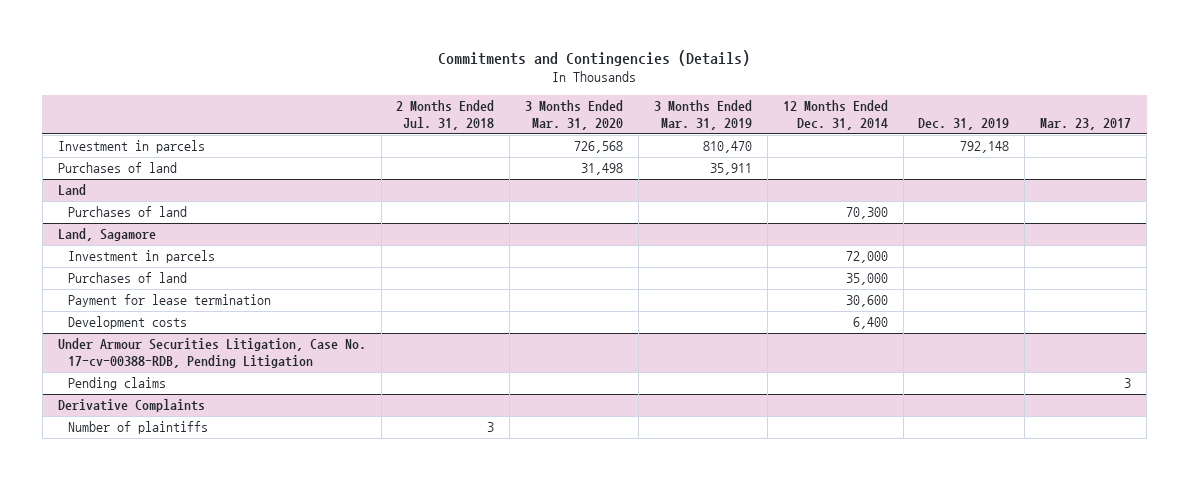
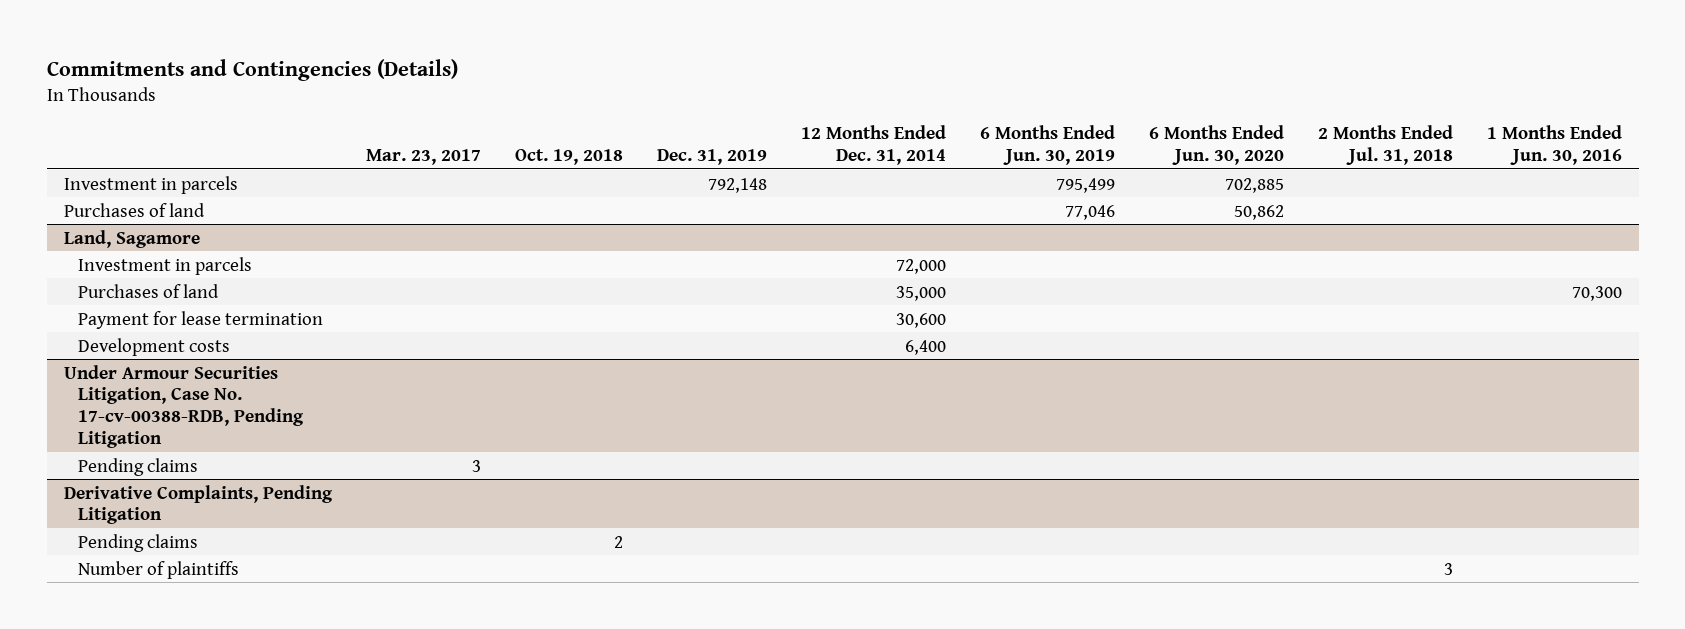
[525,100,624,130] 3 Months Ended Mar. 31, 2020 -> none
[653,100,752,130] 3 Months Ended Mar. 31, 2019 -> none
none -> [514,148,623,165] Oct. 19, 2018
none -> [979,125,1115,165] 6 Months Ended Jun. 30, 2019
none -> [1148,125,1284,165] 6 Months Ended Jun. 30, 2020
none -> [1486,125,1622,165] 1 Months Ended Jun. 30, 2016
[57,184,86,196] Land -> none
[67,206,187,218] Purchases of land -> none
[57,399,205,413] Derivative Complaints -> [63,484,333,525] Derivative Complaints, Pending Litigation
none -> [78,533,199,552] Pending claims

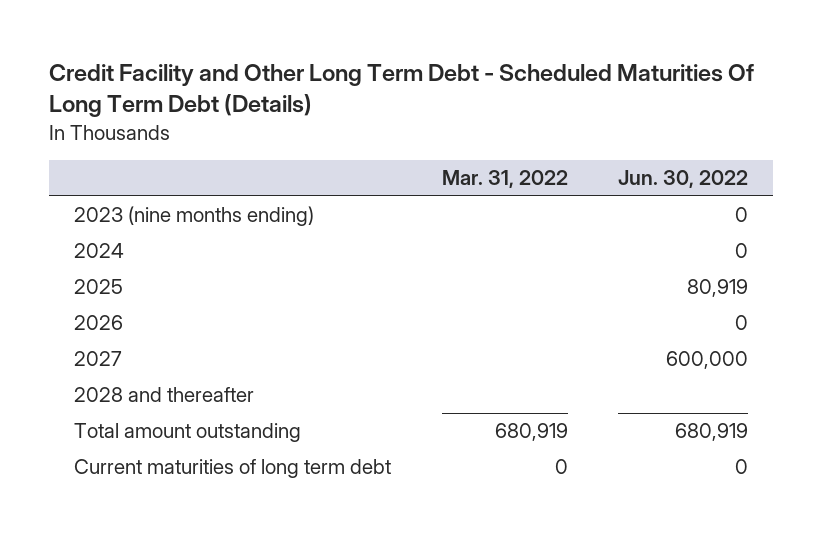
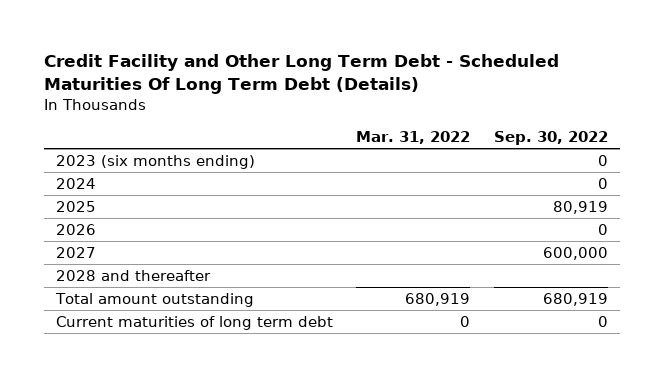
[617,170,748,189] Jun. 30, 2022 -> none
none -> [494,131,609,146] Sep. 30, 2022
[74,206,315,227] 2023 (nine months ending) -> [55,154,255,169] 2023 (six months ending)

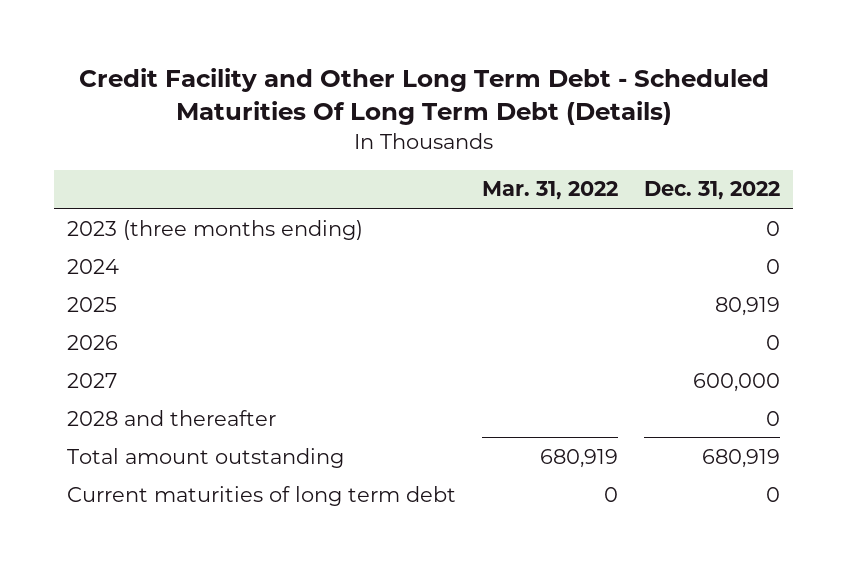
[494,131,609,146] Sep. 30, 2022 -> none
none -> [644,181,781,201] Dec. 31, 2022
[55,154,255,169] 2023 (six months ending) -> [67,219,364,240] 2023 (three months ending)

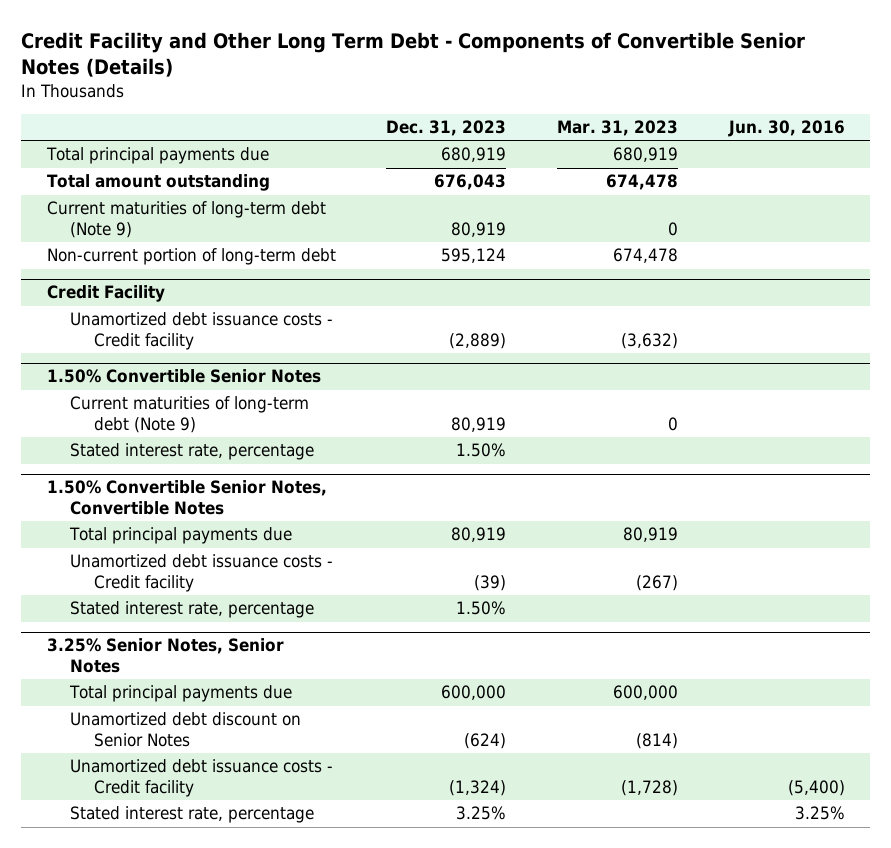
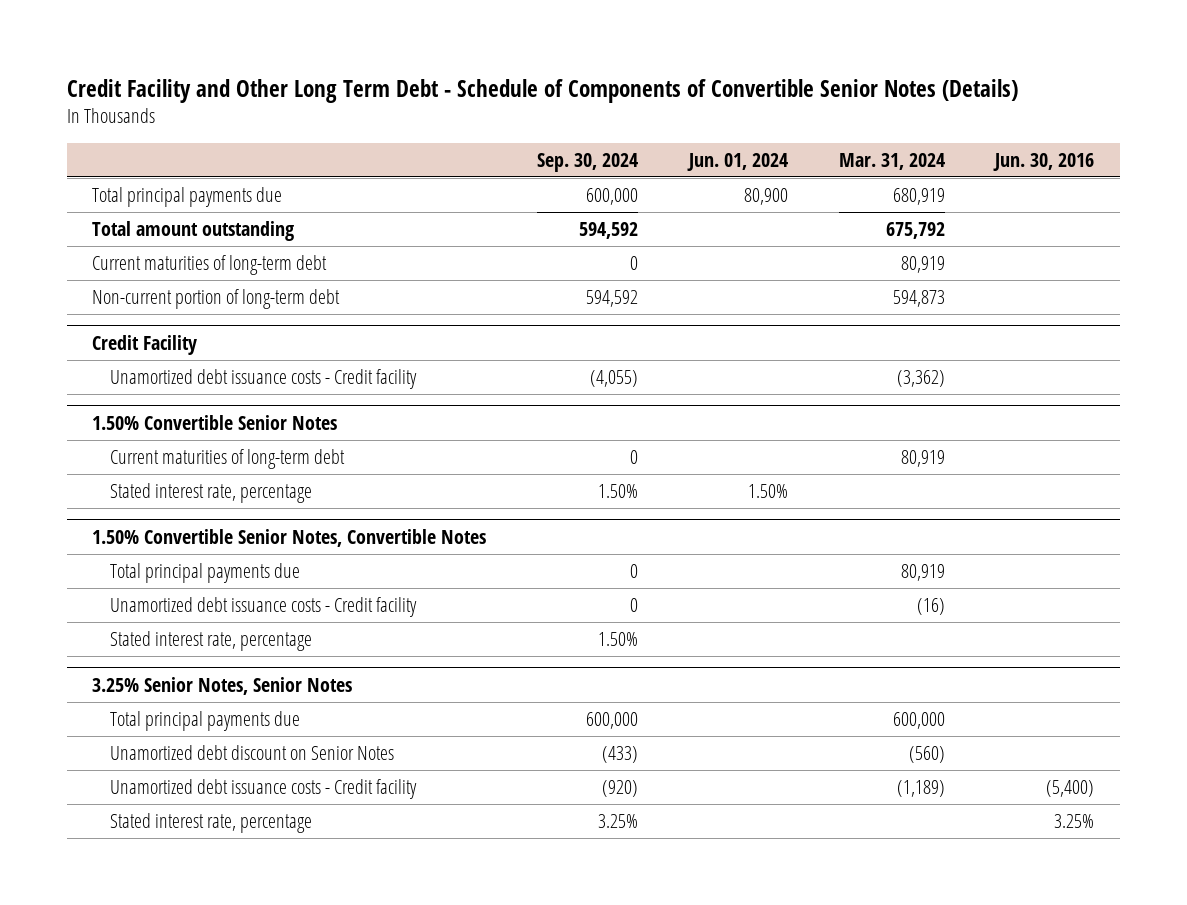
[21,31,806,78] Credit Facility and Other Long Term Debt - Components of Convertible Senior Notes (Details) -> [66,79,1018,104] Credit Facility and Other Long Term Debt - Schedule of Components of Convertible Senior Notes (Details)
[386,120,507,137] Dec. 31, 2023 -> none
[557,120,679,137] Mar. 31, 2023 -> none
none -> [537,152,639,172] Sep. 30, 2024
none -> [686,152,788,171] Jun. 01, 2024
none -> [838,152,945,170] Mar. 31, 2024
[46,201,326,238] Current maturities of long-term debt (Note 9) -> [92,254,328,275] Current maturities of long-term debt
[70,396,310,433] Current maturities of long-term debt (Note 9) -> [110,448,346,469] Current maturities of long-term debt

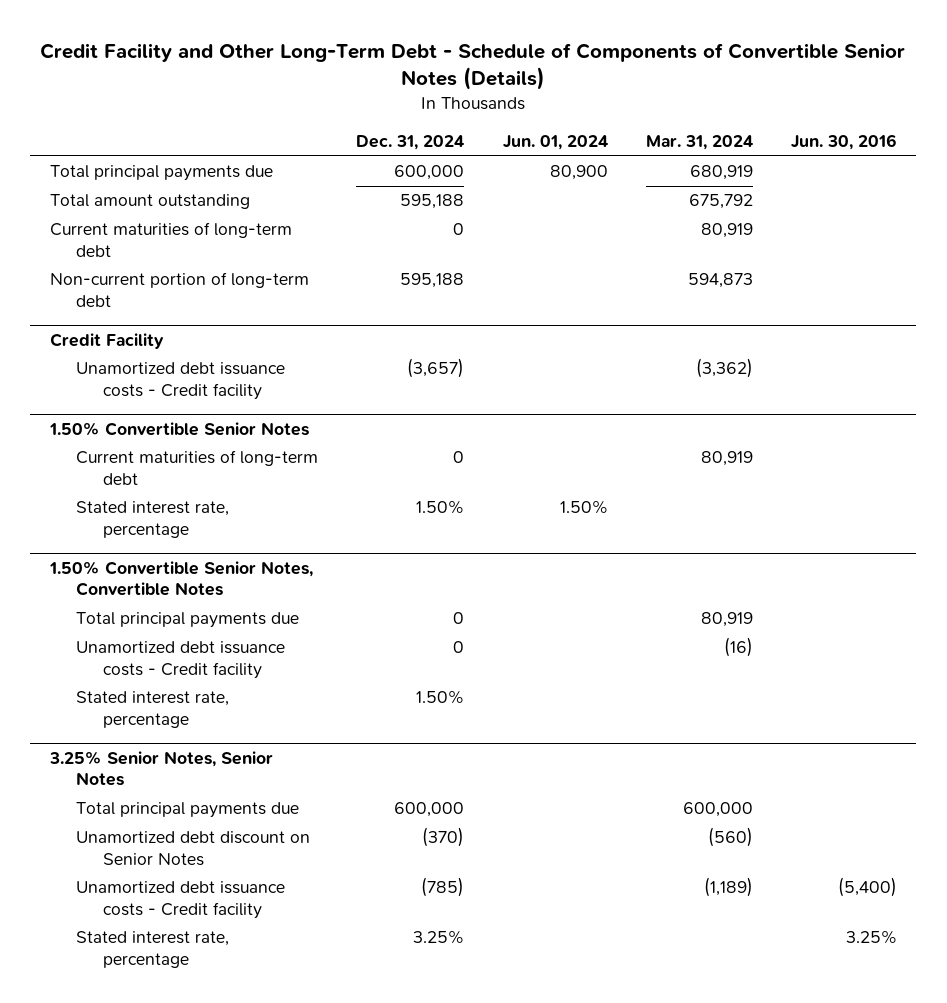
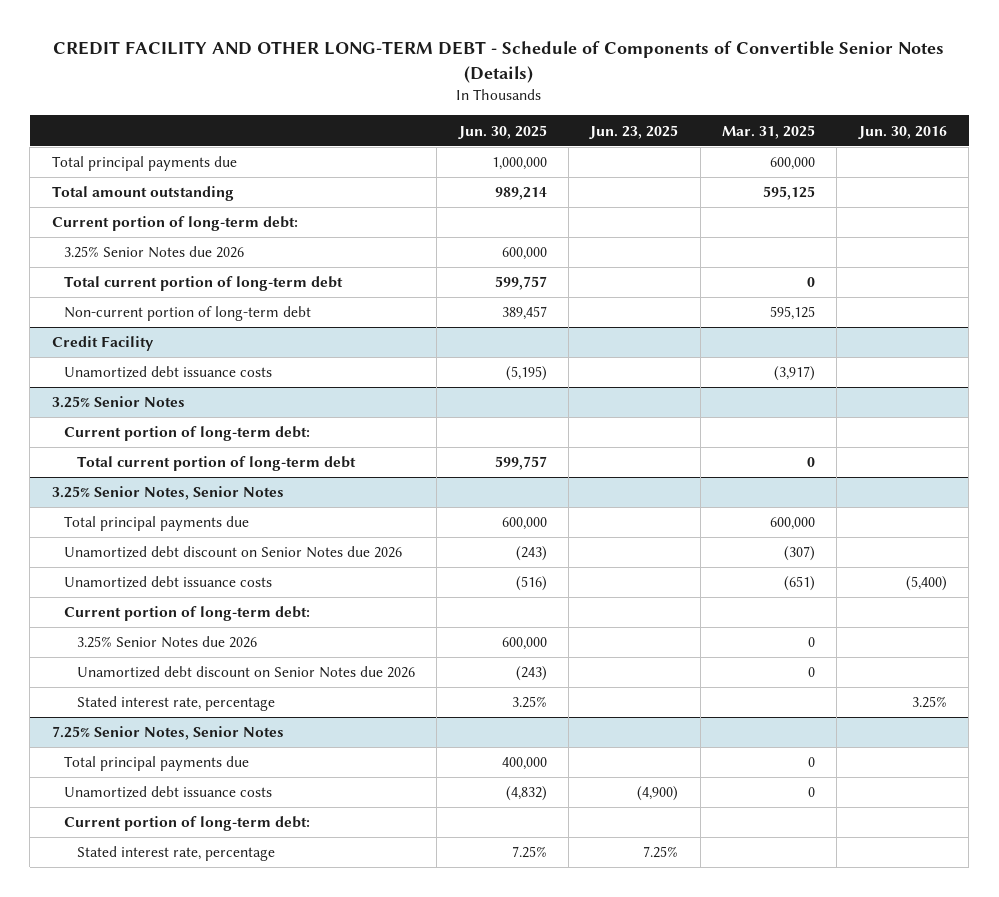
[40,42,906,91] Credit Facility and Other Long-Term Debt - Schedule of Components of Convertible Senior Notes (Details) -> [53,41,945,83] CREDIT FACILITY AND OTHER LONG-TERM DEBT - Schedule of Components of Convertible Senior Notes (Details)
[356,135,465,151] Dec. 31, 2024 -> none
[502,135,608,151] Jun. 01, 2024 -> none
[645,135,753,151] Mar. 31, 2024 -> none
none -> [457,124,547,139] Jun. 30, 2025
none -> [589,124,679,139] Jun. 23, 2025
none -> [721,124,815,139] Mar. 31, 2025
none -> [51,216,298,232] Current portion of long-term debt:
none -> [64,246,245,259] 3.25% Senior Notes due 2026
[49,222,292,257] Current maturities of long-term debt -> [64,276,344,292] Total current portion of long-term debt
[48,421,309,436] 1.50% Convertible Senior Notes -> none
[76,450,319,485] Current maturities of long-term debt -> none
[76,501,230,538] Stated interest rate, percentage -> none
[48,560,313,597] 1.50% Convertible Senior Notes, Convertible Notes -> none
[76,612,300,629] Total principal payments due -> none
[76,641,286,679] Unamortized debt issuance costs - Credit facility -> none
[76,691,230,728] Stated interest rate, percentage -> none
[76,362,286,400] Unamortized debt issuance costs - Credit facility -> [64,366,273,379] Unamortized debt issuance costs
none -> [51,396,185,409] 3.25% Senior Notes
none -> [64,426,311,442] Current portion of long-term debt:
none -> [76,456,356,472] Total current portion of long-term debt
[76,831,311,866] Unamortized debt discount on Senior Notes -> [64,546,403,559] Unamortized debt discount on Senior Notes due 2026
[76,881,286,919] Unamortized debt issuance costs - Credit facility -> [64,576,273,589] Unamortized debt issuance costs
none -> [64,606,311,622] Current portion of long-term debt:
none -> [76,636,257,649] 3.25% Senior Notes due 2026
none -> [76,666,415,679] Unamortized debt discount on Senior Notes due 2026
none -> [51,726,284,741] 7.25% Senior Notes, Senior Notes
none -> [64,756,250,772] Total principal payments due
none -> [64,786,273,799] Unamortized debt issuance costs
none -> [64,816,311,832] Current portion of long-term debt:
none -> [76,846,275,862] Stated interest rate, percentage

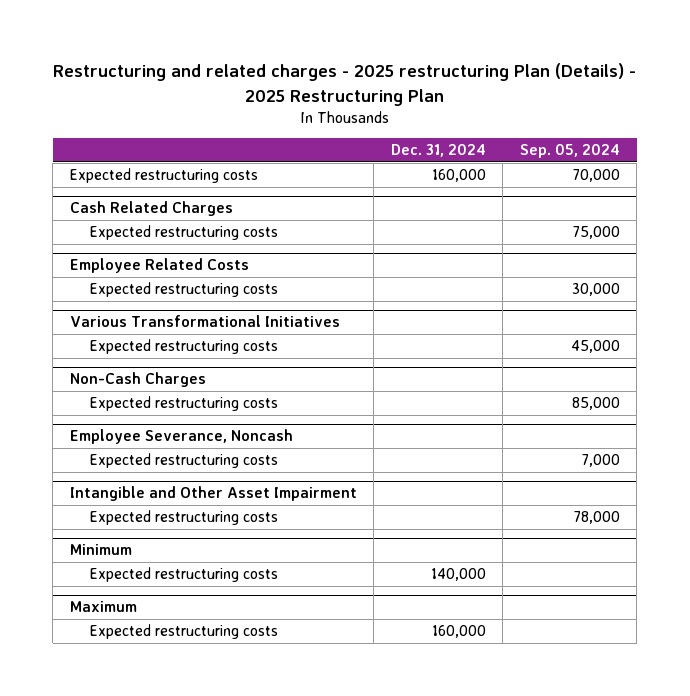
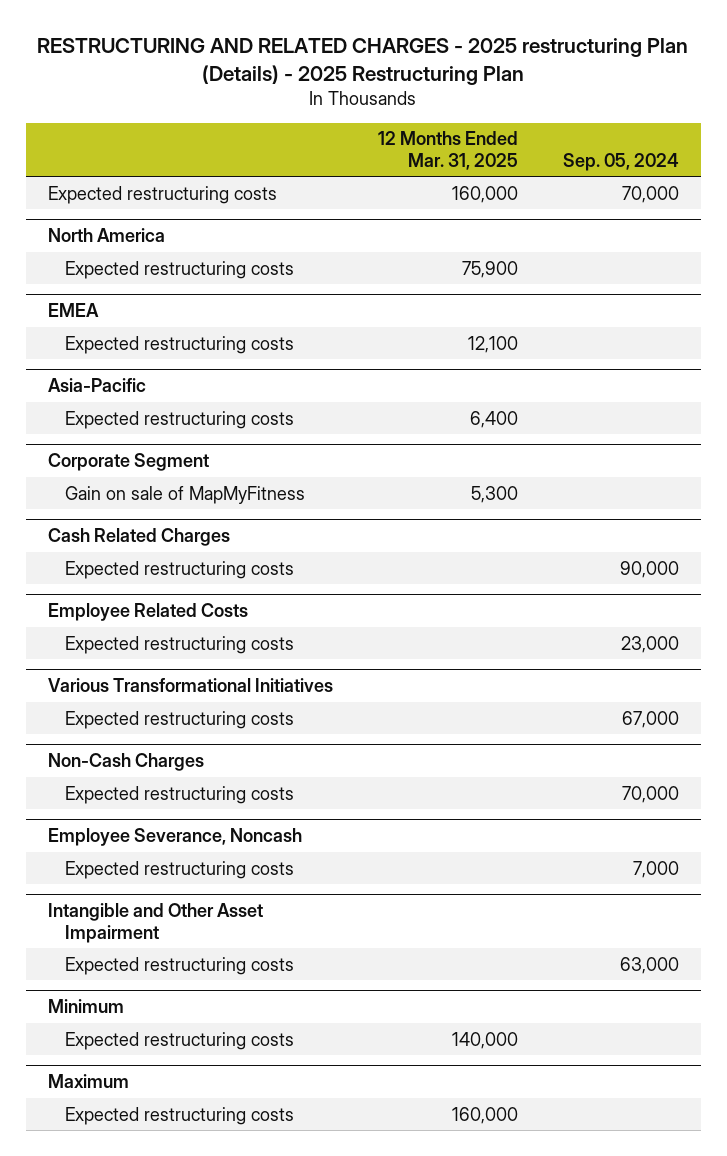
[52,63,636,106] Restructuring and related charges - 2025 restructuring Plan (Details) - 2025 Restructuring Plan -> [37,38,689,86] RESTRUCTURING AND RELATED CHARGES - 2025 restructuring Plan (Details) - 2025 Restructuring Plan
[390,144,486,158] Dec. 31, 2024 -> none
none -> [377,131,518,170] 12 Months Ended Mar. 31, 2025
none -> [48,228,166,243] North America
none -> [64,260,294,279] Expected restructuring costs
none -> [48,303,100,318] EMEA
none -> [64,335,294,354] Expected restructuring costs
none -> [48,378,147,393] Asia-Pacific
none -> [64,410,294,429] Expected restructuring costs
none -> [48,453,210,472] Corporate Segment
none -> [64,485,305,504] Gain on sale of MapMyFitness
[571,226,620,240] 75,000 -> [619,560,679,578] 90,000
[571,283,620,297] 30,000 -> [620,635,679,653] 23,000
[570,340,620,354] 45,000 -> [621,710,679,728] 67,000
[571,397,620,411] 85,000 -> [621,785,679,803] 70,000
[572,511,620,525] 78,000 -> [619,956,679,974] 63,000

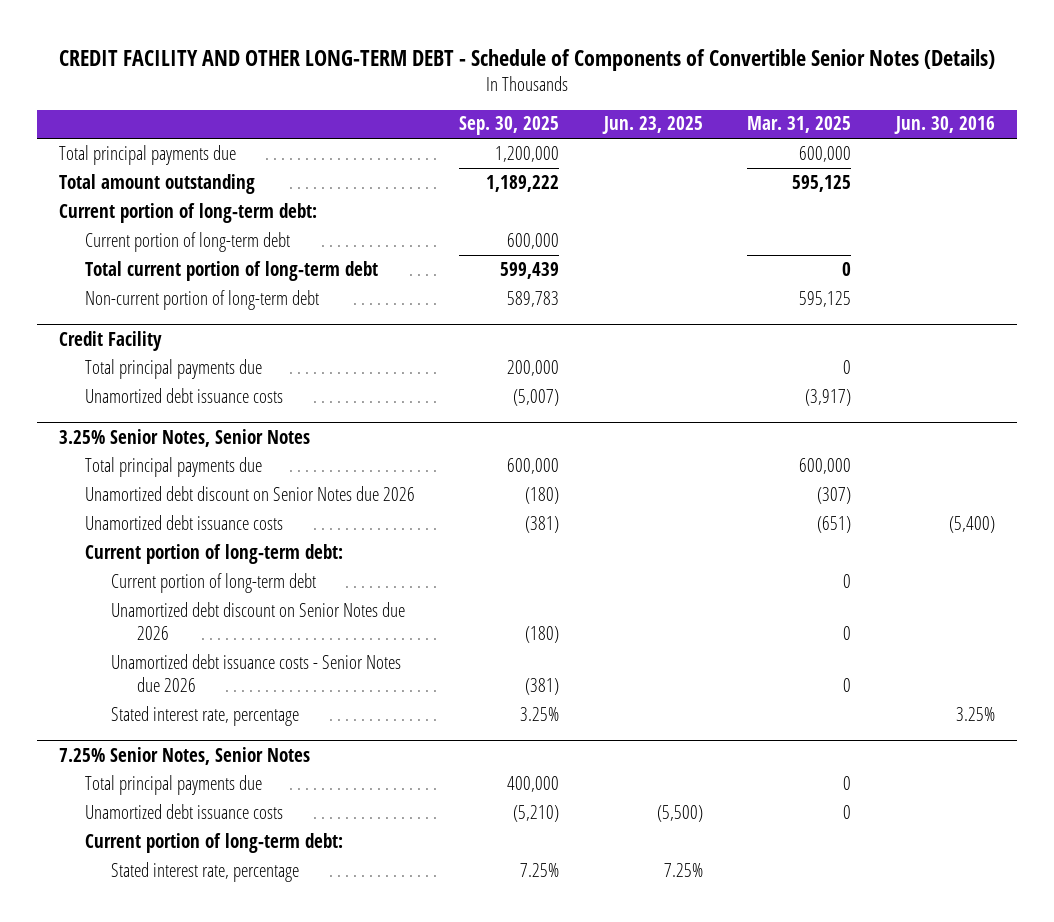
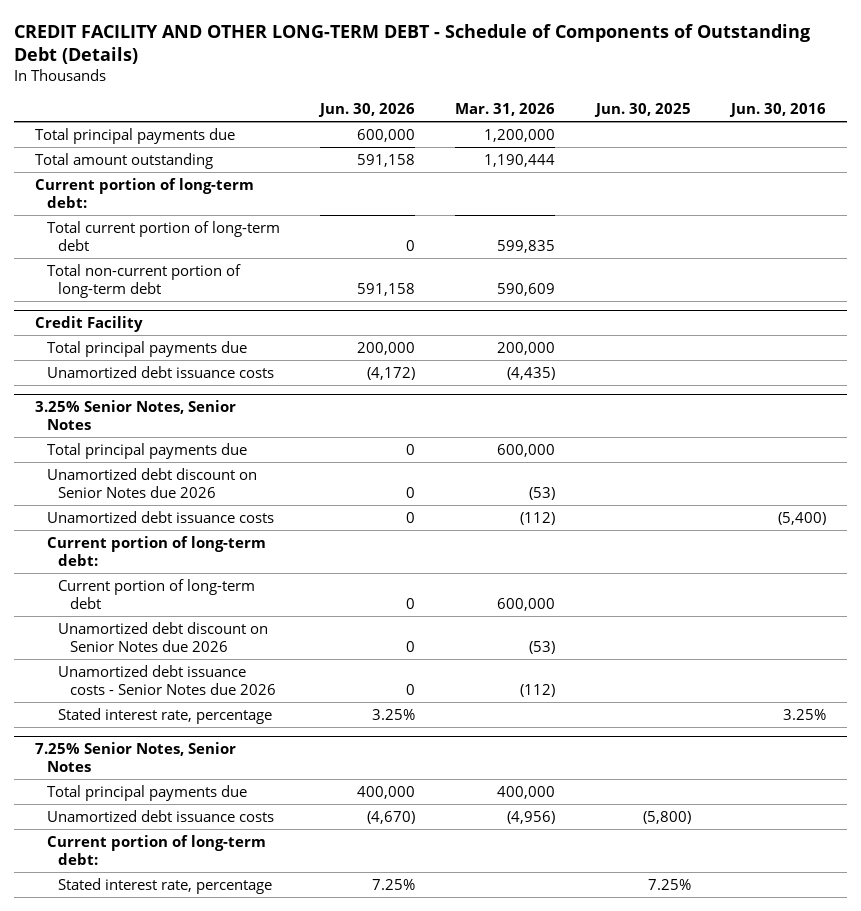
[58,48,995,71] CREDIT FACILITY AND OTHER LONG-TERM DEBT - Schedule of Components of Convertible Senior Notes (Details) -> [14,23,811,65] CREDIT FACILITY AND OTHER LONG-TERM DEBT - Schedule of Components of Outstanding Debt (Details)
[459,116,560,136] Sep. 30, 2025 -> none
[601,116,703,135] Jun. 23, 2025 -> none
[747,116,852,134] Mar. 31, 2025 -> none
none -> [318,103,416,118] Jun. 30, 2026
none -> [455,103,556,117] Mar. 31, 2026
none -> [593,103,691,118] Jun. 30, 2025
[85,231,291,252] Current portion of long-term debt -> none
[85,289,320,310] Non-current portion of long-term debt -> [46,263,241,298] Total non-current portion of long-term debt

